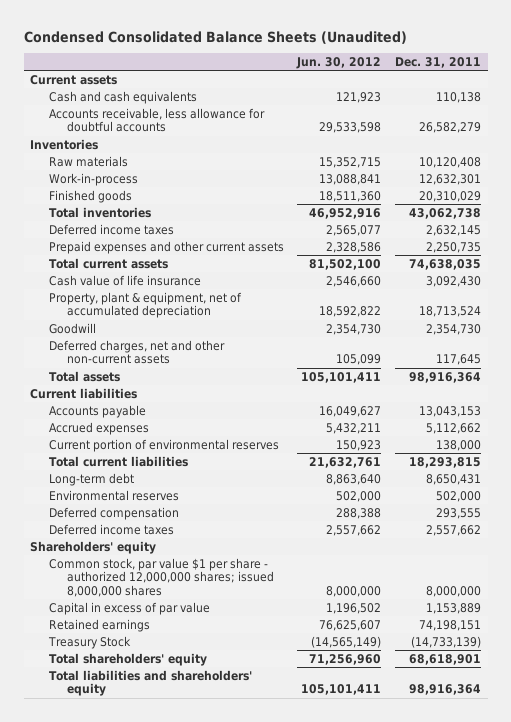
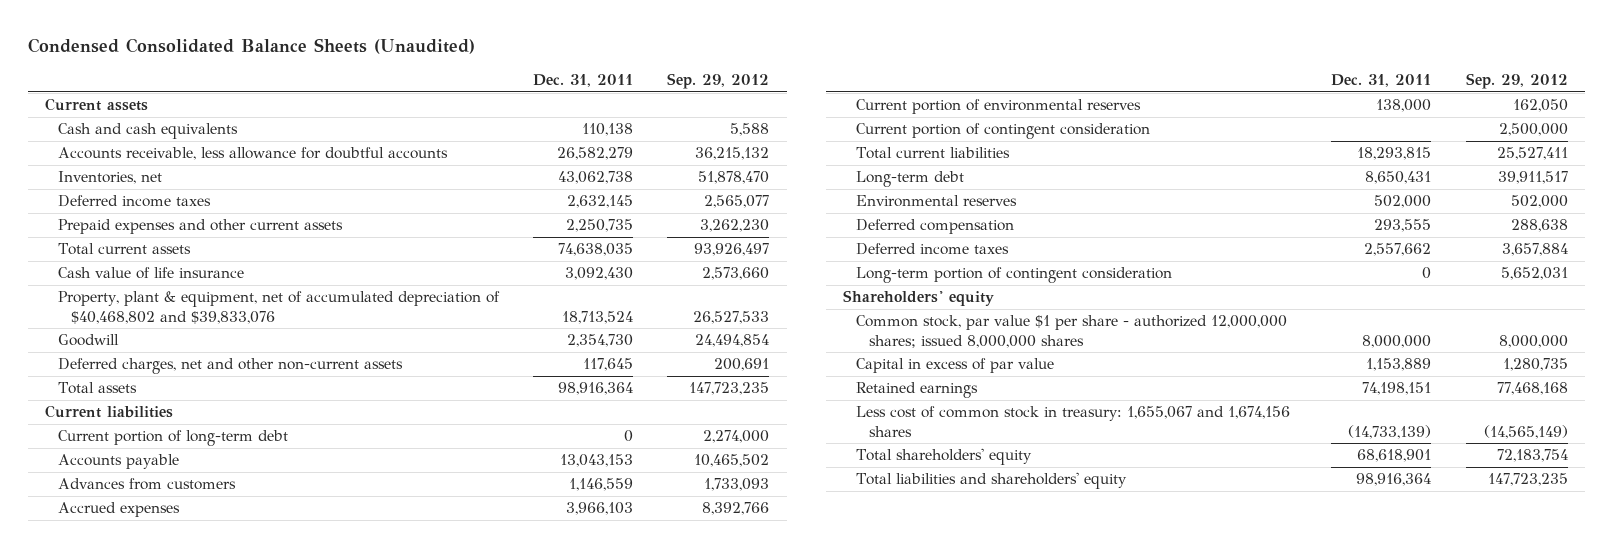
[296,56,382,69] Jun. 30, 2012 -> none
none -> [667,72,770,89] Sep. 29, 2012
[30,138,99,150] Inventories -> none
[48,155,128,167] Raw materials -> none
[48,172,138,186] Work-in-process -> none
[48,189,132,203] Finished goods -> none
[48,206,151,218] Total inventories -> [57,171,162,185] Inventories, net
[48,291,242,319] Property, plant & equipment, net of accumulated depreciation -> [57,291,500,324] Property, plant & equipment, net of accumulated depreciation of $40,468,802 and $39,833,076
none -> [57,430,288,447] Current portion of long-term debt
none -> [57,478,236,491] Advances from customers
[426,422,482,434] 5,112,662 -> [566,502,634,516] 3,966,103
none -> [855,123,1150,140] Current portion of contingent consideration
none -> [855,267,1172,284] Long-term portion of contingent consideration
[47,635,131,649] Treasury Stock -> [855,406,1290,437] Less cost of common stock in treasury: 1,655,067 and 1,674,156 shares

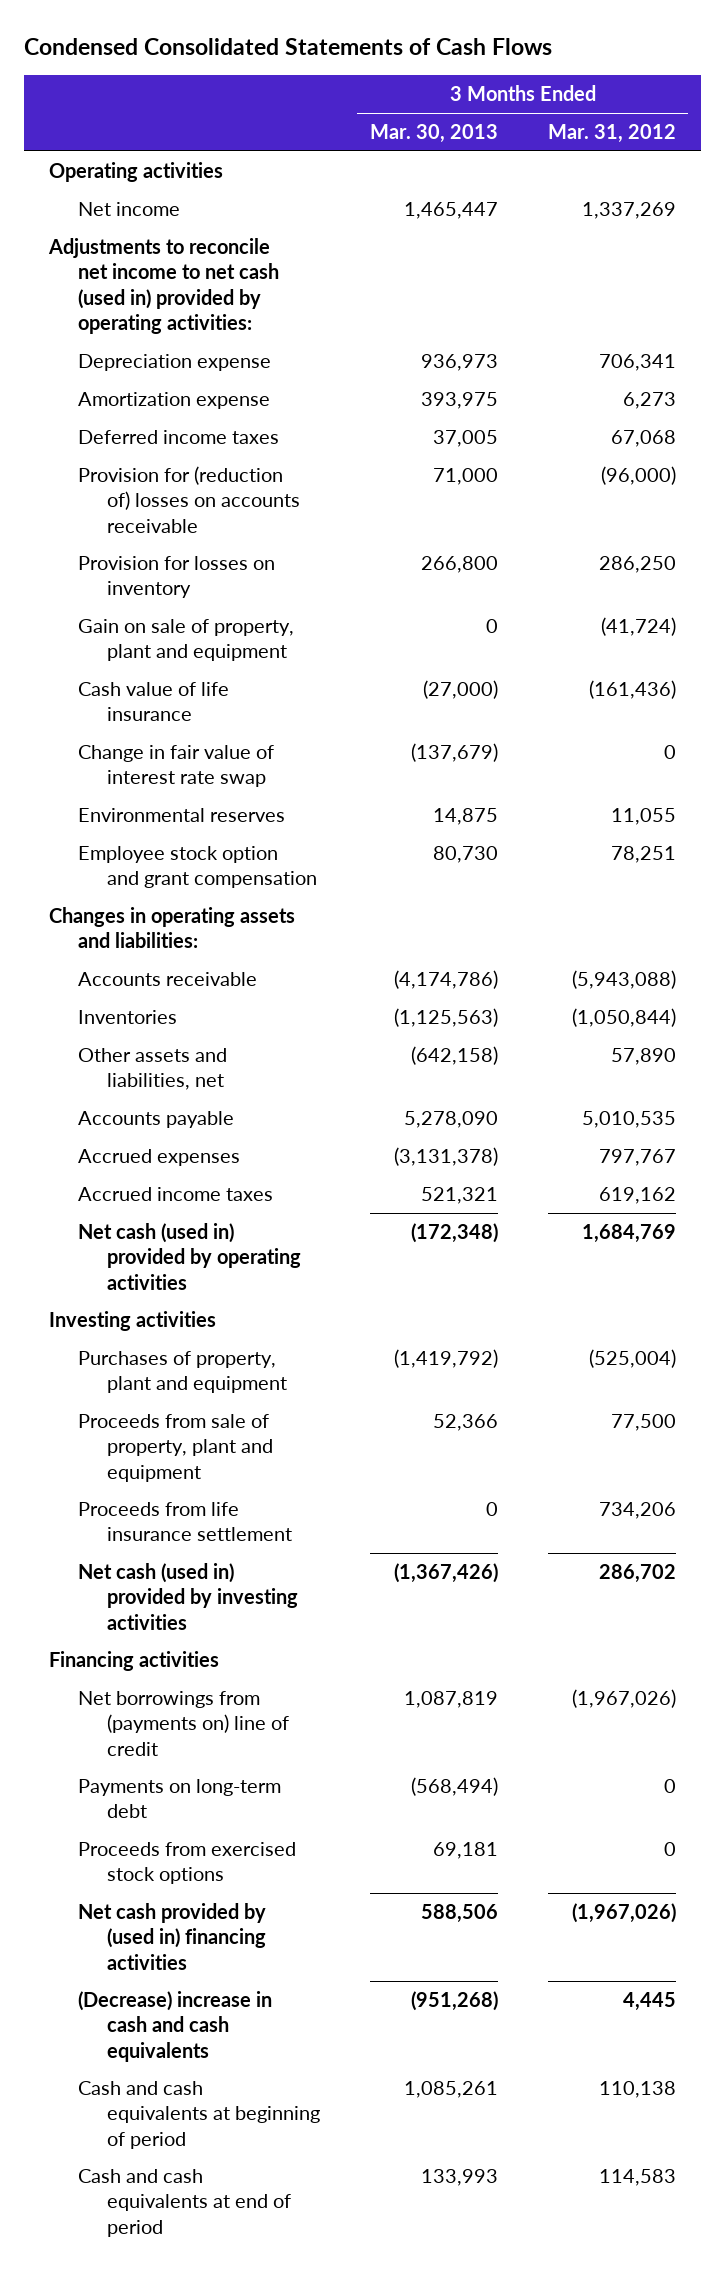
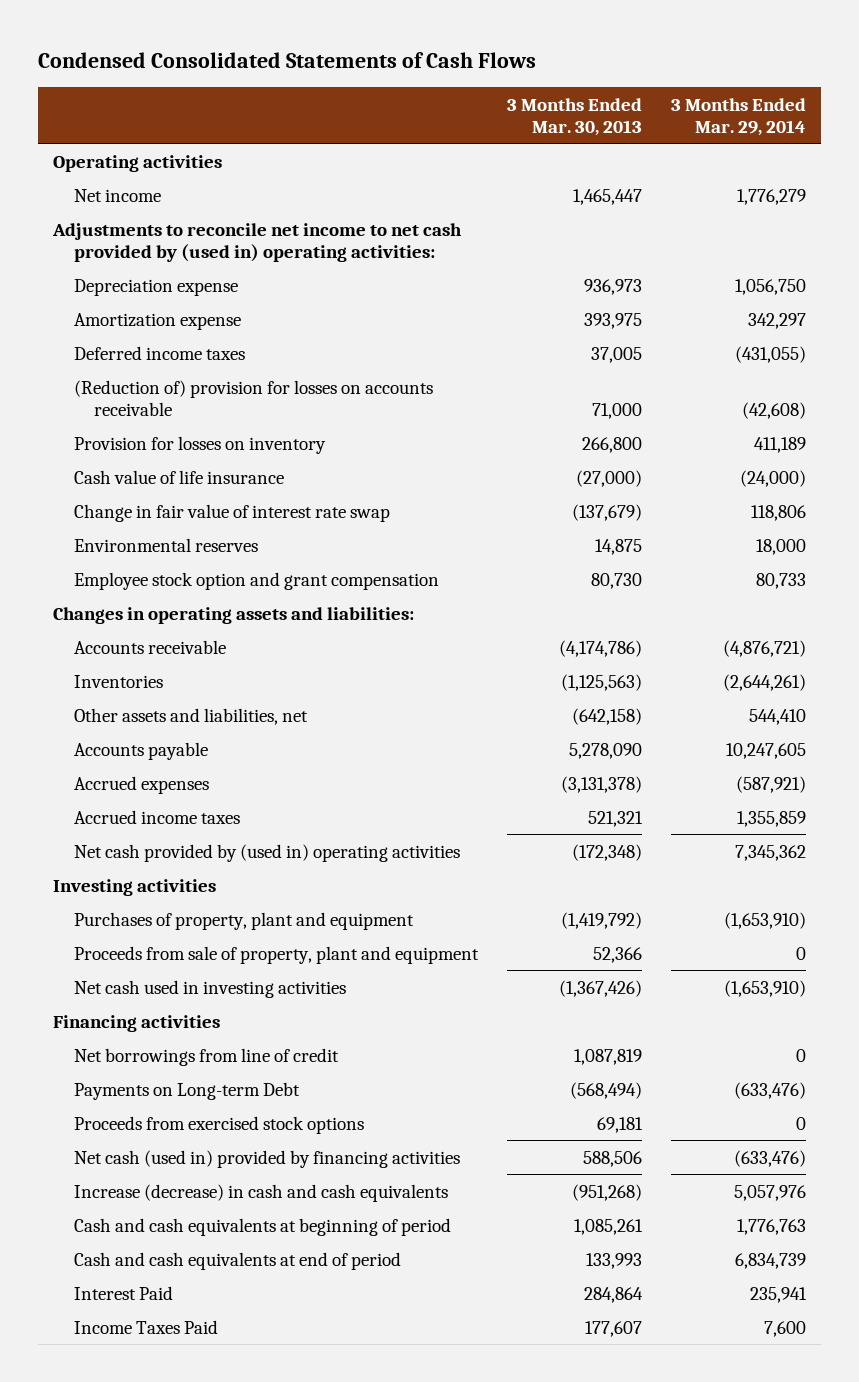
[547,124,676,144] Mar. 31, 2012 -> none
none -> [671,97,807,136] 3 Months Ended Mar. 29, 2014
[48,238,279,334] Adjustments to reconcile net income to net cash (used in) provided by operating activities: -> [51,222,462,262] Adjustments to reconcile net income to net cash provided by (used in) operating activities:
[77,466,300,533] Provision for (reduction of) losses on accounts receivable -> [73,379,433,416] (Reduction of) provision for losses on accounts receivable
[77,619,294,662] Gain on sale of property, plant and equipment -> none
[77,1223,301,1290] Net cash (used in) provided by operating activities -> [73,843,460,862] Net cash provided by (used in) operating activities
[77,1502,292,1542] Proceeds from life insurance settlement -> none
[77,1563,298,1630] Net cash (used in) provided by investing activities -> [73,979,346,998] Net cash used in investing activities
[77,1691,289,1756] Net borrowings from (payments on) line of credit -> [73,1047,339,1066] Net borrowings from line of credit
[77,1779,281,1819] Payments on long-term debt -> [73,1081,300,1100] Payments on Long-term Debt
[77,1903,266,1970] Net cash provided by (used in) financing activities -> [73,1149,460,1168] Net cash (used in) provided by financing activities
[77,1991,272,2062] (Decrease) increase in cash and cash equivalents -> [73,1183,448,1202] Increase (decrease) in cash and cash equivalents
none -> [73,1285,173,1300] Interest Paid
none -> [73,1319,218,1334] Income Taxes Paid

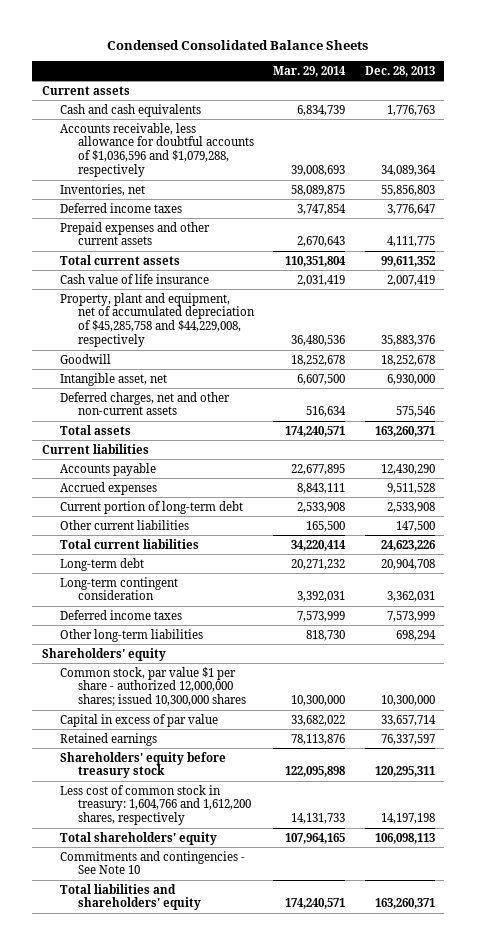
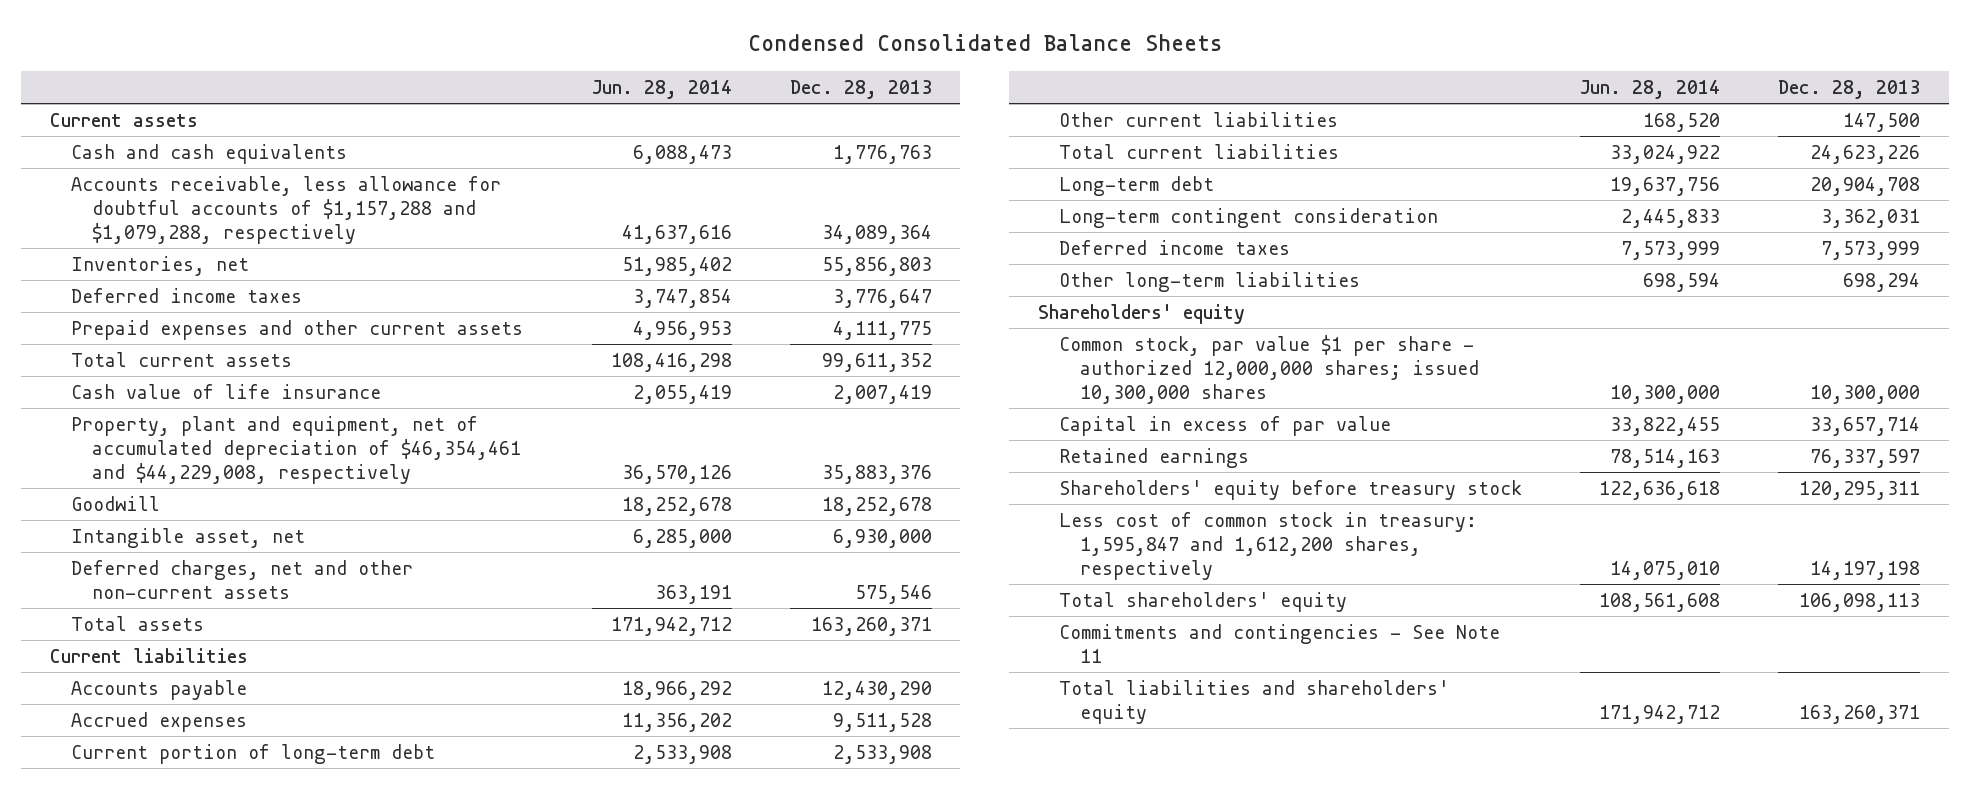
[273,65,347,77] Mar. 29, 2014 -> none
none -> [591,79,732,99] Jun. 28, 2014
[60,122,255,178] Accounts receivable, less allowance for doubtful accounts of $1,036,596 and $1,079,288, respectively -> [70,175,501,244] Accounts receivable, less allowance for doubtful accounts of $1,157,288 and $1,079,288, respectively
[60,292,256,348] Property, plant and equipment, net of accumulated depreciation of $45,285,758 and $44,229,008, respectively -> [70,415,521,484] Property, plant and equipment, net of accumulated depreciation of $46,354,461 and $44,229,008, respectively
[60,784,252,826] Less cost of common stock in treasury: 1,604,766 and 1,612,200 shares, respectively -> [1059,511,1478,580] Less cost of common stock in treasury: 1,595,847 and 1,612,200 shares, respectively
[60,850,246,875] Commitments and contingencies - See Note 10 -> [1059,623,1501,663] Commitments and contingencies - See Note 11

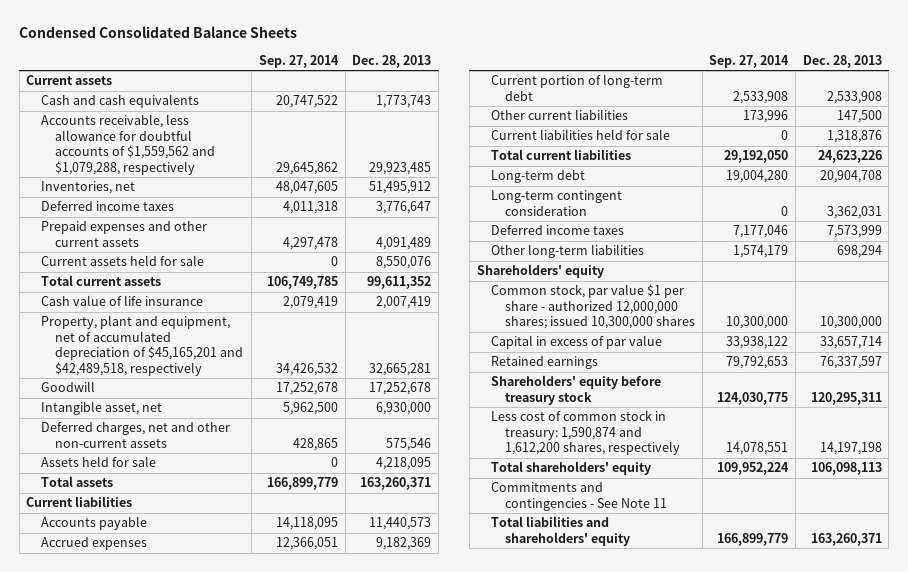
[591,79,732,99] Jun. 28, 2014 -> none
none -> [259,55,340,69] Sep. 27, 2014
[832,144,932,164] 1,776,763 -> [376,95,432,109] 1,773,743
[70,175,501,244] Accounts receivable, less allowance for doubtful accounts of $1,157,288 and $1,079,288, respectively -> [40,114,215,175] Accounts receivable, less allowance for doubtful accounts of $1,559,562 and $1,079,288, respectively
[821,224,932,244] 34,089,364 -> [369,161,432,175] 29,923,485
[821,256,932,276] 55,856,803 -> [369,181,432,195] 51,495,912
[832,320,932,340] 4,111,775 -> [376,236,432,250] 4,091,489
none -> [40,255,204,267] Current assets held for sale
[70,415,521,484] Property, plant and equipment, net of accumulated depreciation of $46,354,461 and $44,229,008, respectively -> [40,315,243,376] Property, plant and equipment, net of accumulated depreciation of $45,165,201 and $42,489,518, respectively
[821,464,932,484] 35,883,376 -> [369,362,432,376] 32,665,281
[821,496,932,516] 18,252,678 -> [369,382,432,396] 17,252,678
none -> [40,456,156,468] Assets held for sale
[821,680,932,700] 12,430,290 -> [369,517,432,531] 11,440,573
[832,712,932,732] 9,511,528 -> [376,537,432,551] 9,182,369
none -> [490,129,670,141] Current liabilities held for sale
[1059,511,1478,580] Less cost of common stock in treasury: 1,595,847 and 1,612,200 shares, respectively -> [490,410,680,456] Less cost of common stock in treasury: 1,590,874 and 1,612,200 shares, respectively

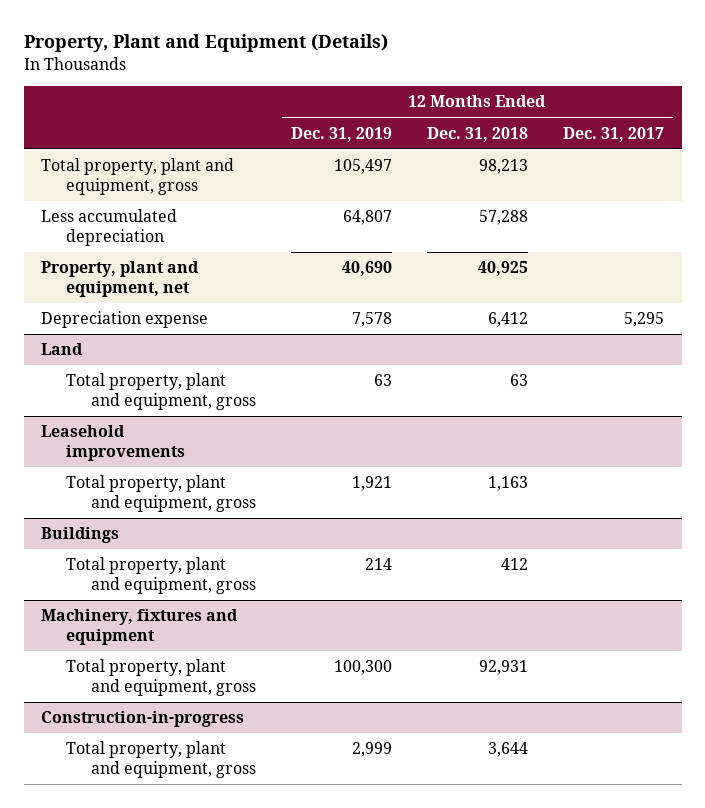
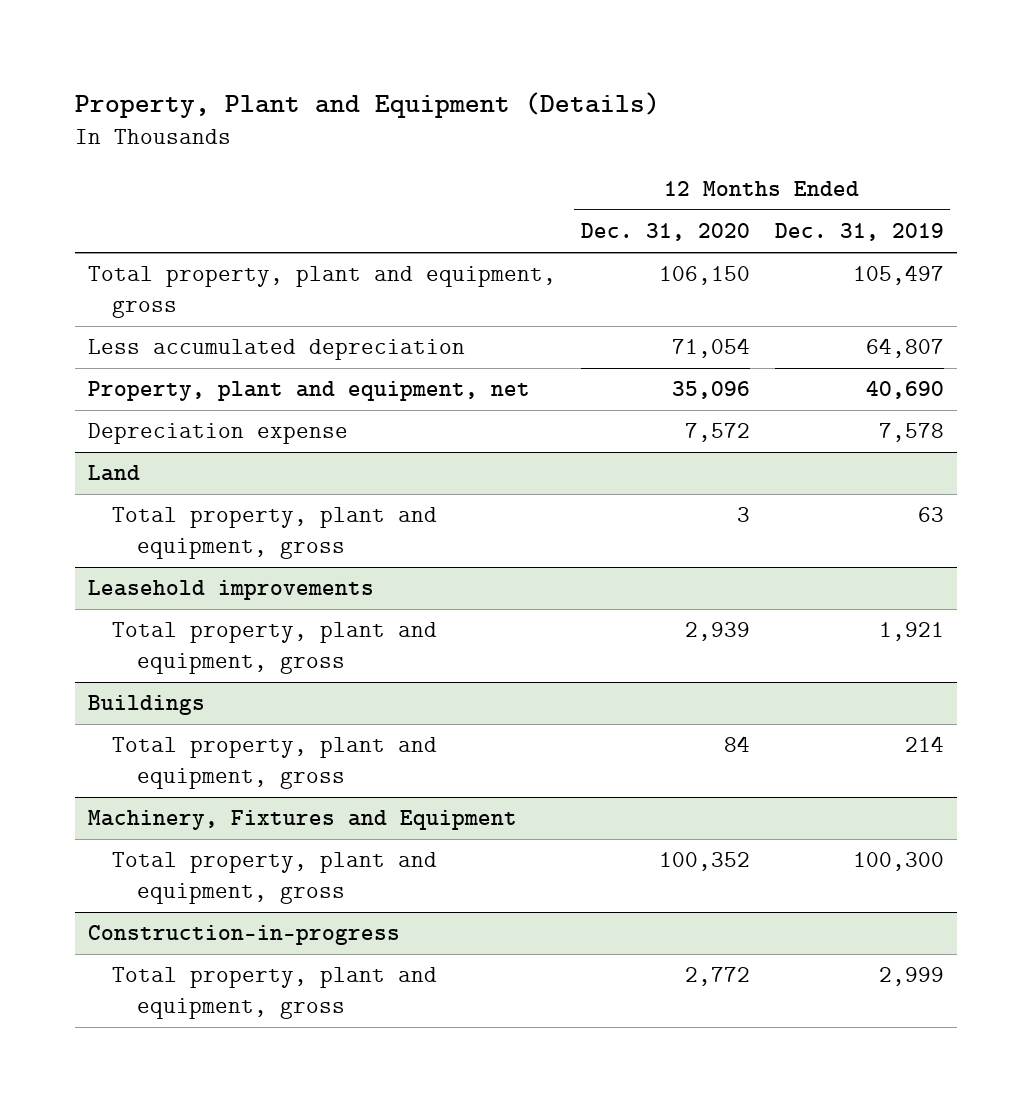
[426,126,528,142] Dec. 31, 2018 -> none
[563,126,665,142] Dec. 31, 2017 -> none
none -> [580,223,750,242] Dec. 31, 2020
[41,609,239,646] Machinery, fixtures and equipment -> [87,810,517,831] Machinery, Fixtures and Equipment

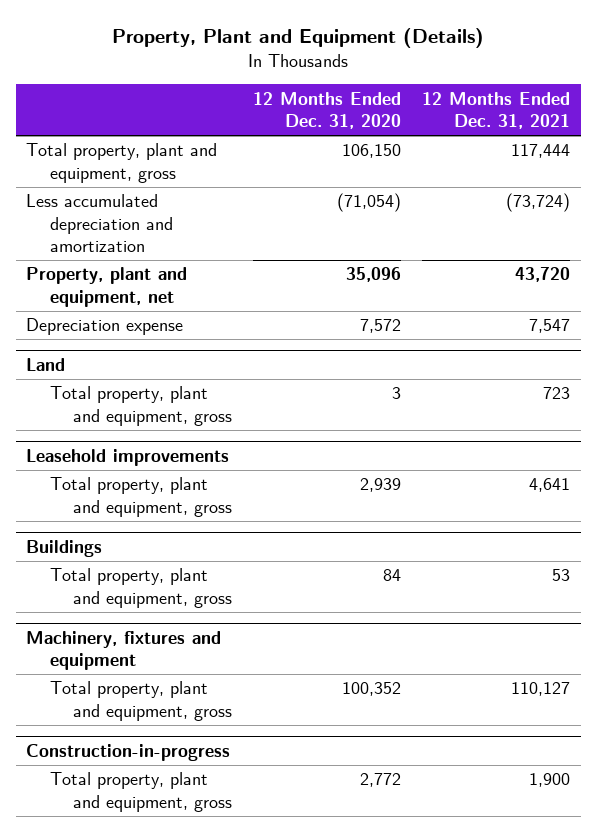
[775,223,945,242] Dec. 31, 2019 -> none
none -> [421,91,570,130] 12 Months Ended Dec. 31, 2021
[87,339,465,361] Less accumulated depreciation -> [26,194,173,253] Less accumulated depreciation and amortization
[671,338,750,359] 71,054 -> [336,193,401,213] (71,054)
[87,810,517,831] Machinery, Fixtures and Equipment -> [26,630,222,671] Machinery, fixtures and equipment

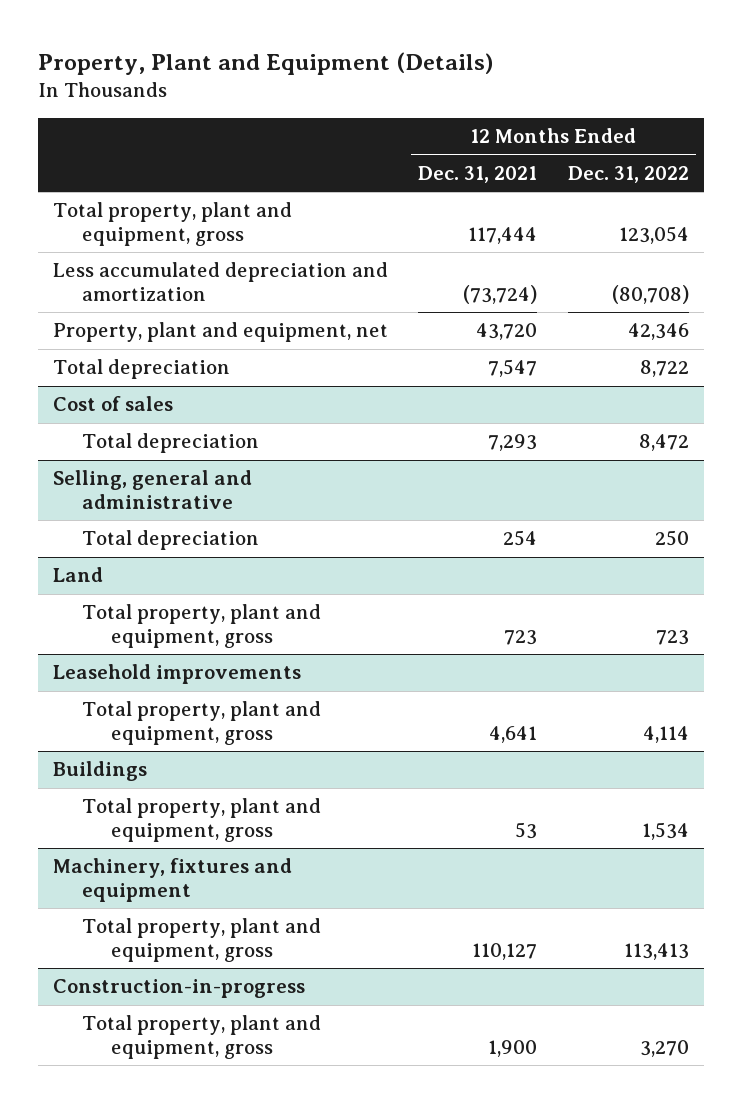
[252,91,401,130] 12 Months Ended Dec. 31, 2020 -> none
none -> [567,166,689,184] Dec. 31, 2022
[26,318,184,336] Depreciation expense -> [52,359,230,380] Total depreciation
none -> [52,396,173,412] Cost of sales
none -> [81,433,259,454] Total depreciation
none -> [52,470,252,510] Selling, general and administrative
none -> [81,530,259,551] Total depreciation

